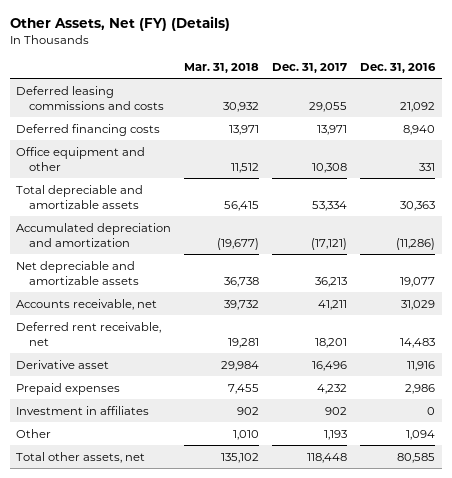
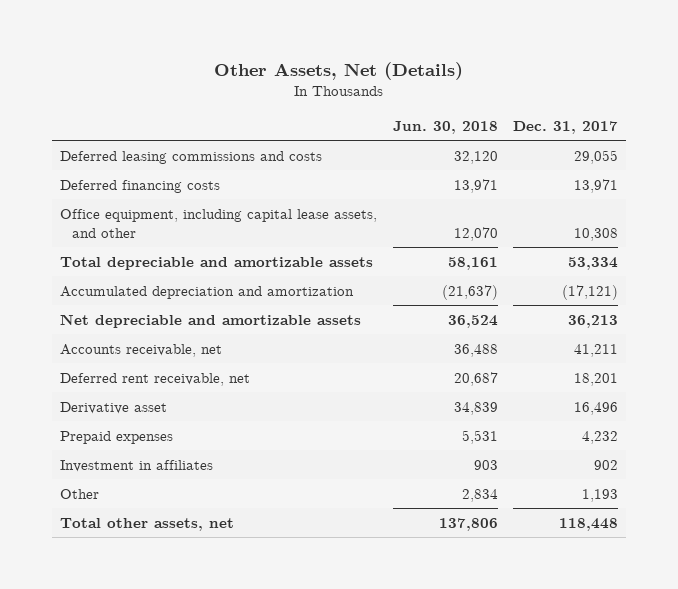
[9,15,230,31] Other Assets, Net (FY) (Details) -> [214,61,464,80] Other Assets, Net (Details)
[184,62,260,73] Mar. 31, 2018 -> none
[360,62,437,73] Dec. 31, 2016 -> none
none -> [392,120,498,134] Jun. 30, 2018
[16,146,146,171] Office equipment and other -> [59,208,377,239] Office equipment, including capital lease assets, and other

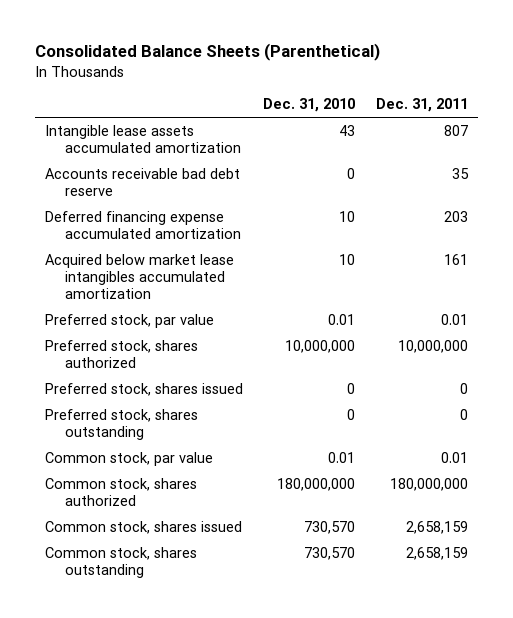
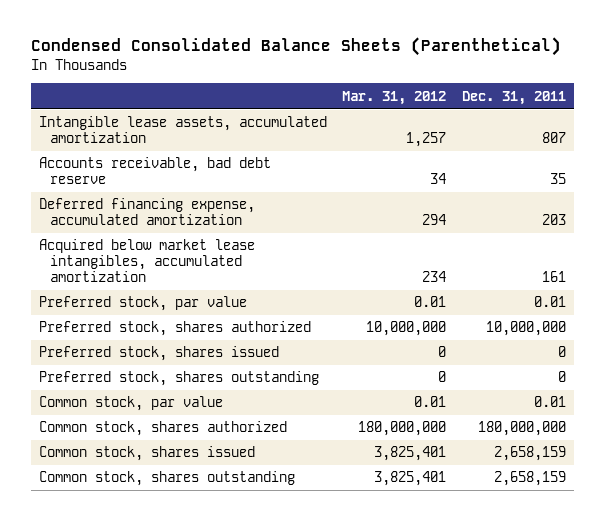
[35,43,381,62] Consolidated Balance Sheets (Parenthetical) -> [30,37,561,57] Condensed Consolidated Balance Sheets (Parenthetical)
[263,98,356,113] Dec. 31, 2010 -> none
none -> [342,90,447,105] Mar. 31, 2012
[45,125,242,153] Intangible lease assets accumulated amortization -> [38,116,327,144] Intangible lease assets, accumulated amortization
[45,168,241,196] Accounts receivable bad debt reserve -> [38,157,271,185] Accounts receivable, bad debt reserve
[45,211,242,239] Deferred financing expense accumulated amortization -> [38,198,255,226] Deferred financing expense, accumulated amortization
[45,254,235,299] Acquired below market lease intangibles accumulated amortization -> [38,239,255,283] Acquired below market lease intangibles, accumulated amortization

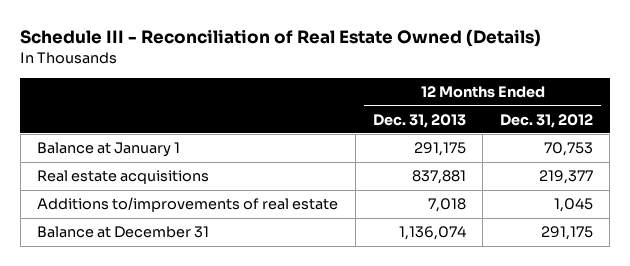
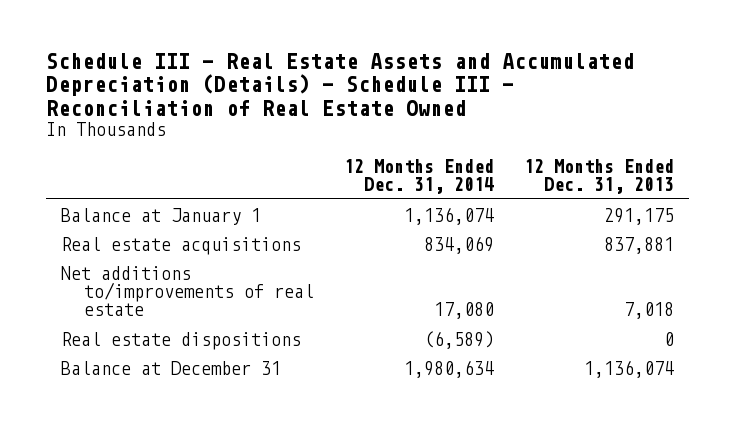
[20,29,542,48] Schedule III - Reconciliation of Real Estate Owned (Details) -> [45,53,634,116] Schedule III - Real Estate Assets and Accumulated Depreciation (Details) - Schedule III - Reconciliation of Real Estate Owned
[499,113,593,128] Dec. 31, 2012 -> none
none -> [344,158,495,195] 12 Months Ended Dec. 31, 2014
[37,197,339,213] Additions to/improvements of real estate -> [60,265,315,317] Net additions to/improvements of real estate
none -> [60,331,301,350] Real estate dispositions

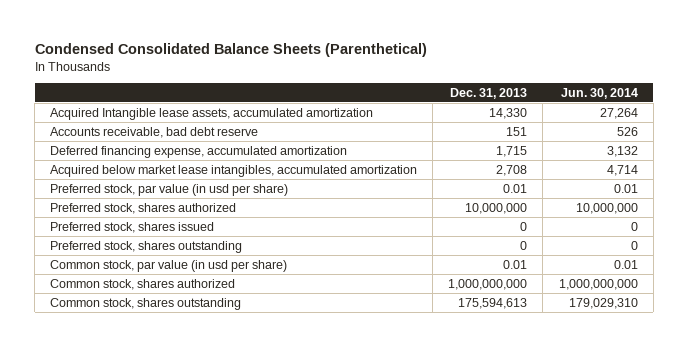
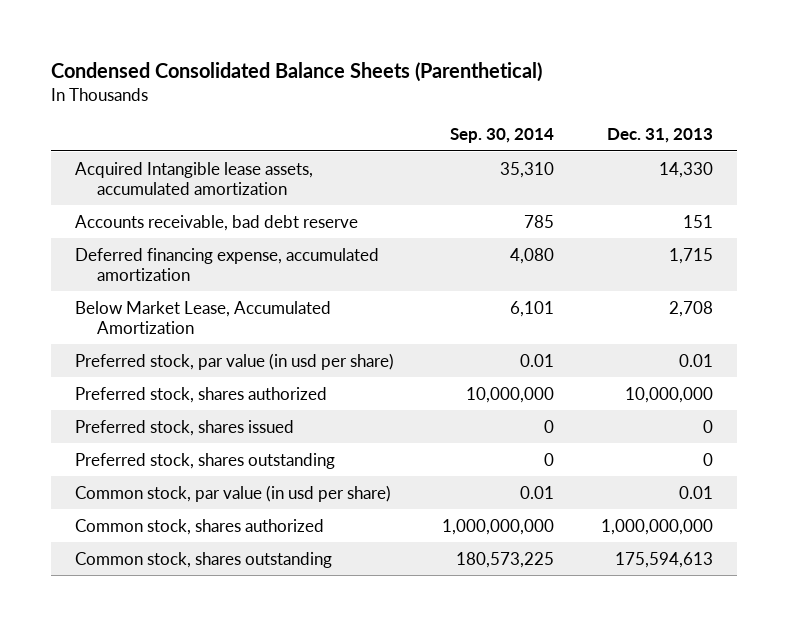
[560,87,638,99] Jun. 30, 2014 -> none
none -> [449,128,554,144] Sep. 30, 2014
[50,164,418,177] Acquired below market lease intangibles, accumulated amortization -> [75,300,332,334] Below Market Lease, Accumulated Amortization

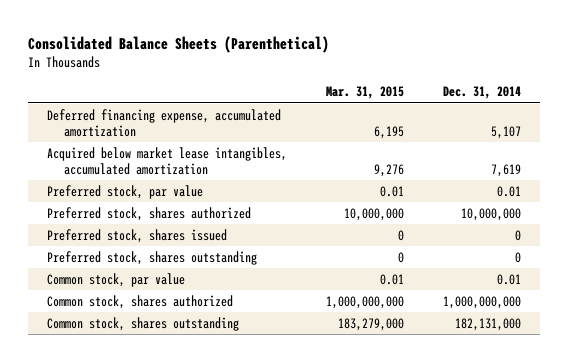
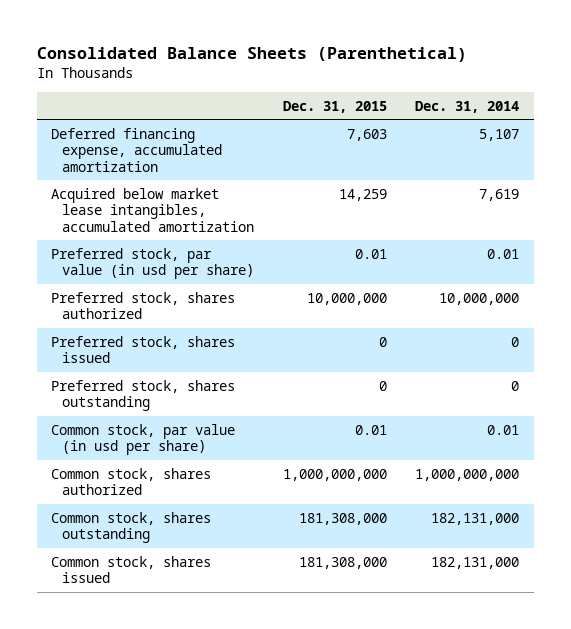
[326,86,405,100] Mar. 31, 2015 -> none
none -> [282,101,387,114] Dec. 31, 2015
[47,184,204,199] Preferred stock, par value -> [51,247,255,280] Preferred stock, par value (in usd per share)
[47,272,186,287] Common stock, par value -> [51,423,236,456] Common stock, par value (in usd per share)
none -> [51,555,212,584] Common stock, shares issued

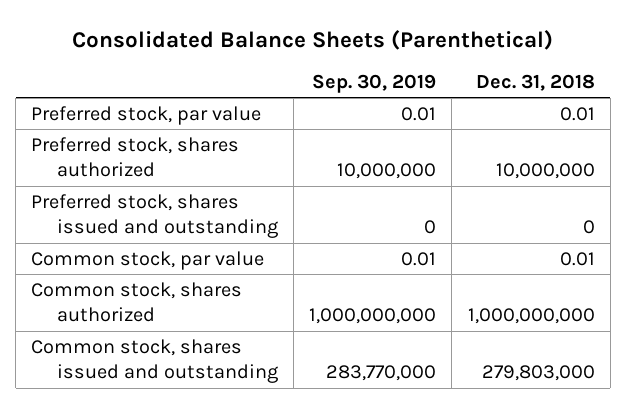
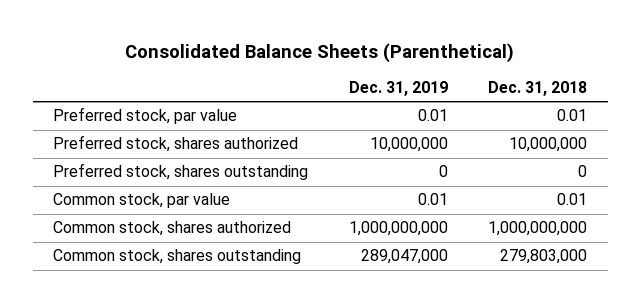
[312,74,437,94] Sep. 30, 2019 -> none
none -> [348,81,448,97] Dec. 31, 2019
[31,193,279,239] Preferred stock, shares issued and outstanding -> [53,163,309,181] Preferred stock, shares outstanding
[31,338,279,384] Common stock, shares issued and outstanding -> [53,249,302,265] Common stock, shares outstanding

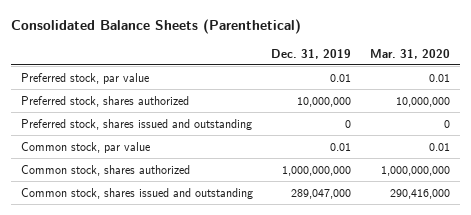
[488,81,588,97] Dec. 31, 2018 -> none
none -> [370,48,451,59] Mar. 31, 2020
[53,163,309,181] Preferred stock, shares outstanding -> [20,118,252,130] Preferred stock, shares issued and outstanding
[53,249,302,265] Common stock, shares outstanding -> [20,187,253,199] Common stock, shares issued and outstanding

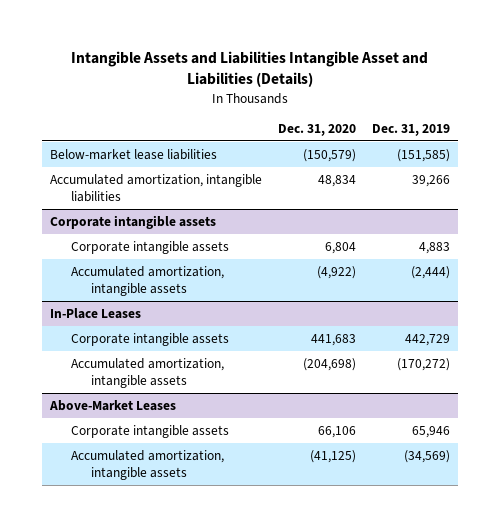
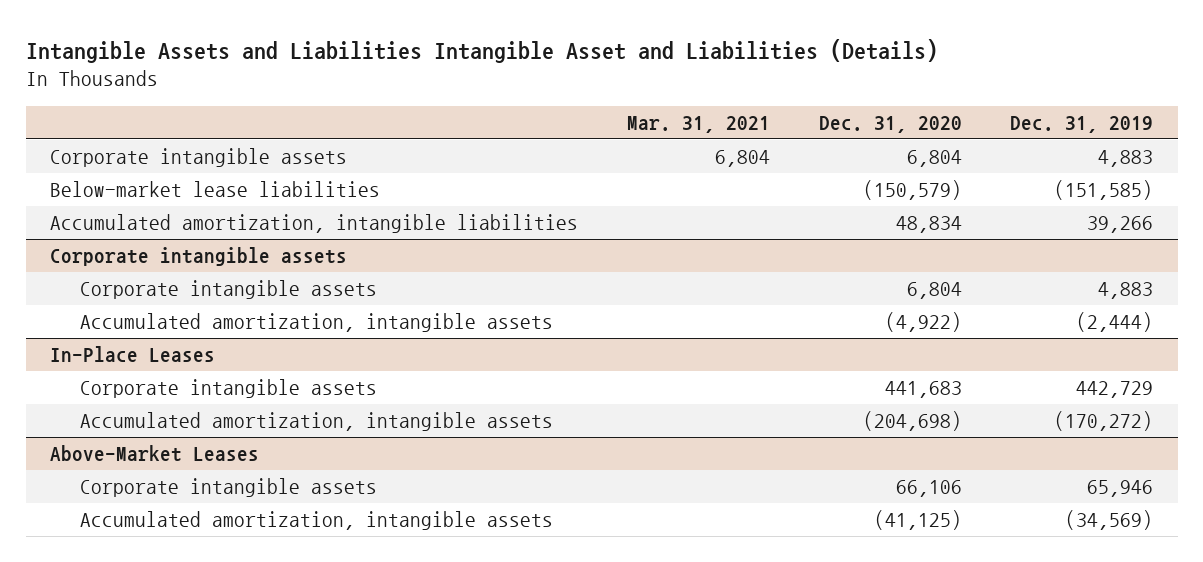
none -> [626,115,770,133] Mar. 31, 2021
none -> [50,147,348,167] Corporate intangible assets

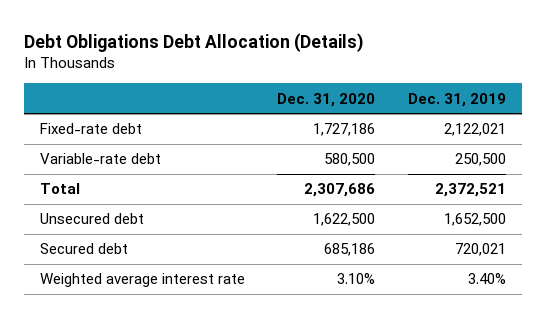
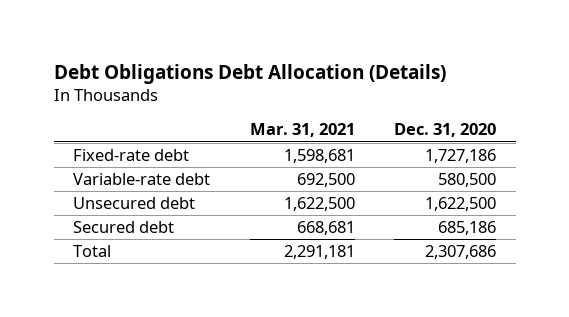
[407,92,506,107] Dec. 31, 2019 -> none
none -> [249,123,355,138] Mar. 31, 2021
[40,273,246,288] Weighted average interest rate -> none
[40,183,81,195] Total -> [73,245,112,258] Total

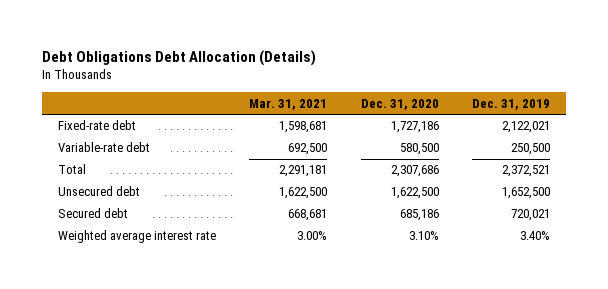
none -> [471,98,550,110] Dec. 31, 2019
[73,245,112,258] Total -> [58,164,87,175] Total
none -> [58,230,217,244] Weighted average interest rate

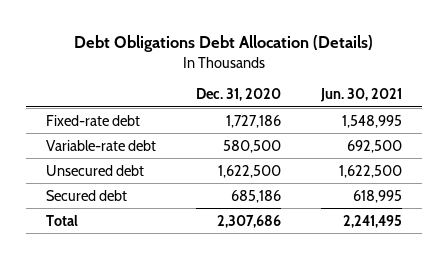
[249,98,328,110] Mar. 31, 2021 -> none
[471,98,550,110] Dec. 31, 2019 -> none
none -> [320,88,403,103] Jun. 30, 2021
[58,230,217,244] Weighted average interest rate -> none
[58,164,87,175] Total -> [46,214,79,226] Total

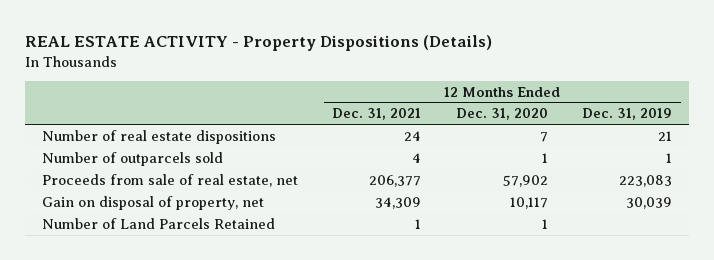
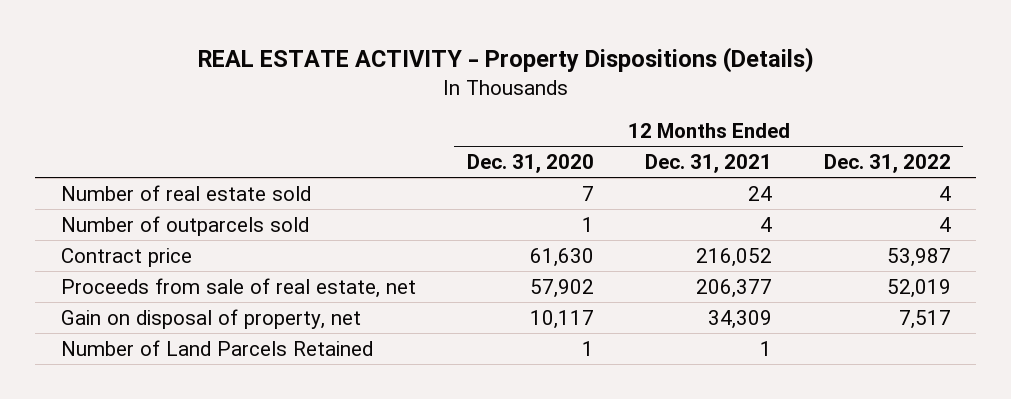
[582,108,673,121] Dec. 31, 2019 -> none
none -> [823,154,951,174] Dec. 31, 2022
[42,129,277,144] Number of real estate dispositions -> [60,184,311,201] Number of real estate sold
none -> [60,247,192,267] Contract price

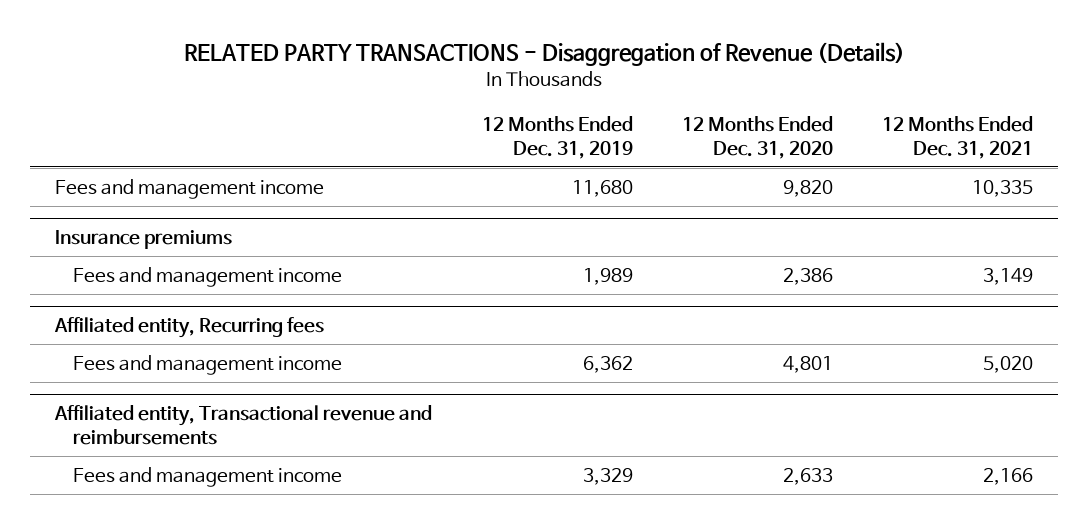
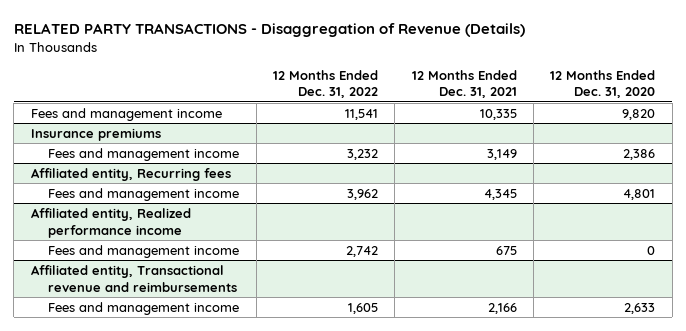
[481,115,633,160] 12 Months Ended Dec. 31, 2019 -> none
none -> [272,69,378,99] 12 Months Ended Dec. 31, 2022
[983,355,1034,373] 5,020 -> [483,188,517,200] 4,345
none -> [30,207,191,238] Affiliated entity, Realized performance income
none -> [48,244,240,258] Fees and management income

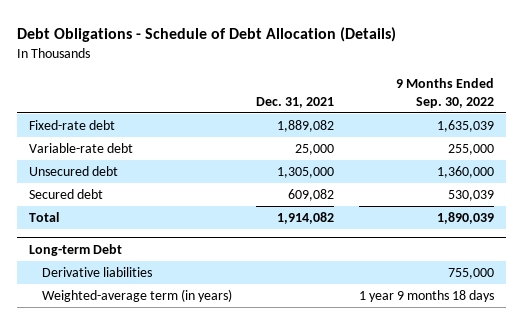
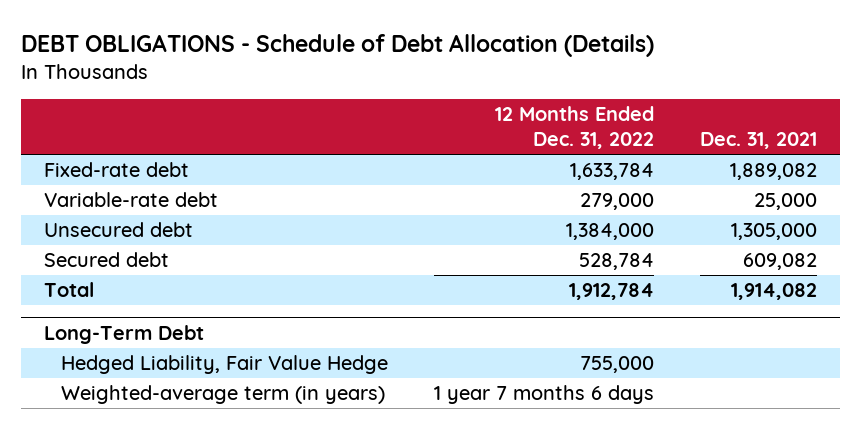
[17,26,397,42] Debt Obligations - Schedule of Debt Allocation (Details) -> [20,33,654,57] DEBT OBLIGATIONS - Schedule of Debt Allocation (Details)
[395,77,494,108] 9 Months Ended Sep. 30, 2022 -> none
none -> [494,106,654,150] 12 Months Ended Dec. 31, 2022
[29,243,123,256] Long-term Debt -> [43,324,204,344] Long-Term Debt
[42,267,153,278] Derivative liabilities -> [60,355,388,375] Hedged Liability, Fair Value Hedge

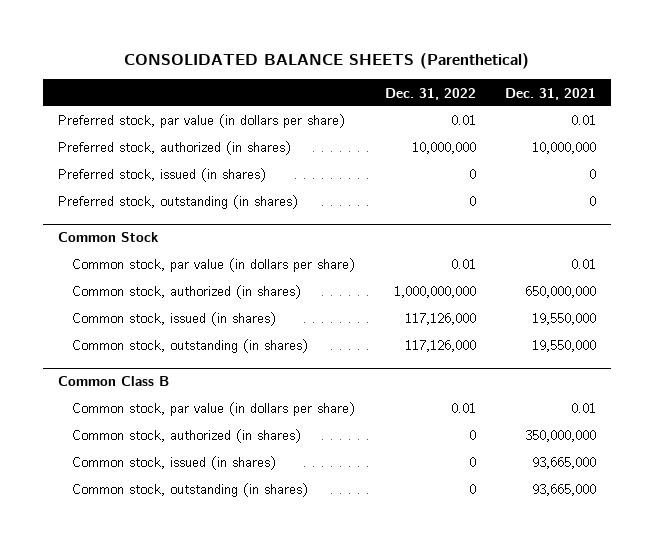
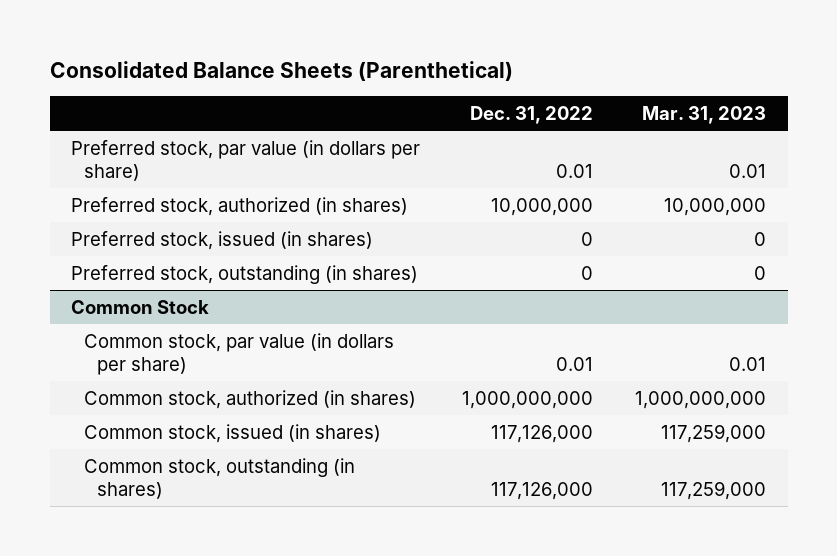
[124,53,530,70] CONSOLIDATED BALANCE SHEETS (Parenthetical) -> [49,61,513,82] Consolidated Balance Sheets (Parenthetical)
[505,87,597,100] Dec. 31, 2021 -> none
none -> [642,105,767,124] Mar. 31, 2023
[58,376,170,387] Common Class B -> none
[72,402,356,417] Common stock, par value (in dollars per share) -> none
[72,429,302,444] Common stock, authorized (in shares) -> none
[72,456,277,471] Common stock, issued (in shares) -> none
[72,483,309,498] Common stock, outstanding (in shares) -> none

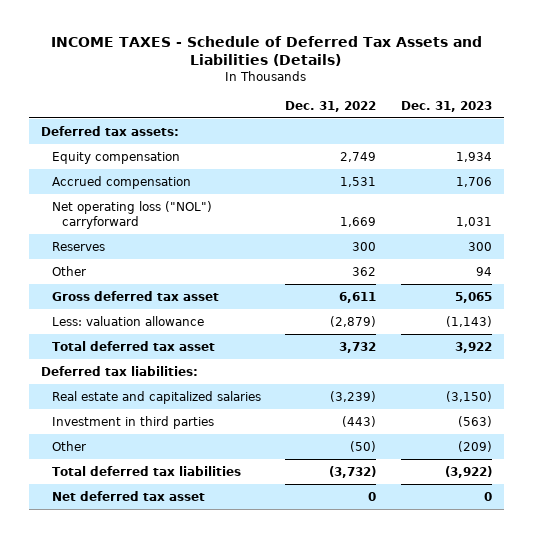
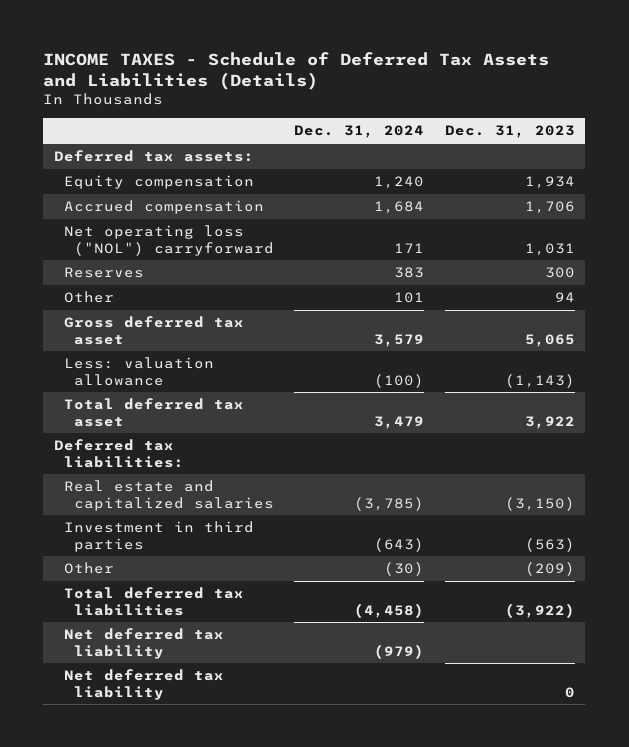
[285,100,377,112] Dec. 31, 2022 -> none
none -> [294,125,425,139] Dec. 31, 2024
none -> [63,628,224,659] Net deferred tax liability
[51,490,205,501] Net deferred tax asset -> [63,669,224,700] Net deferred tax liability

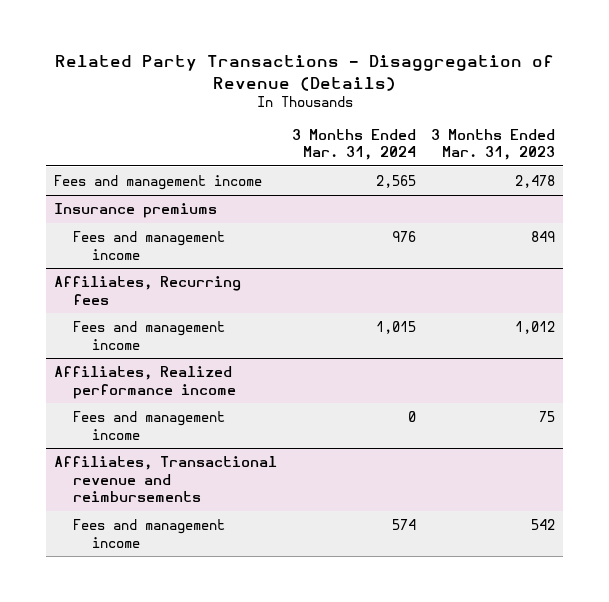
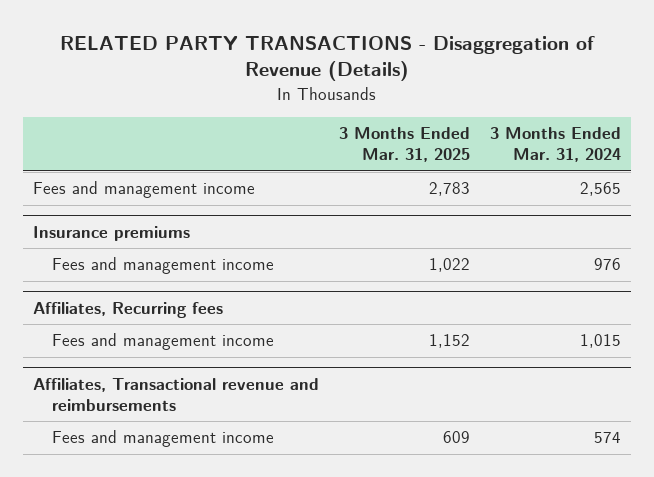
[54,55,554,91] Related Party Transactions - Disaggregation of Revenue (Details) -> [60,35,596,82] RELATED PARTY TRANSACTIONS - Disaggregation of Revenue (Details)
[431,128,556,161] 3 Months Ended Mar. 31, 2023 -> none
none -> [339,127,471,163] 3 Months Ended Mar. 31, 2025
[53,366,237,399] Affiliates, Realized performance income -> none
[73,411,226,440] Fees and management income -> none

